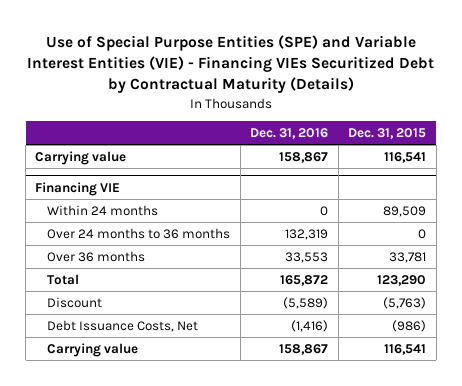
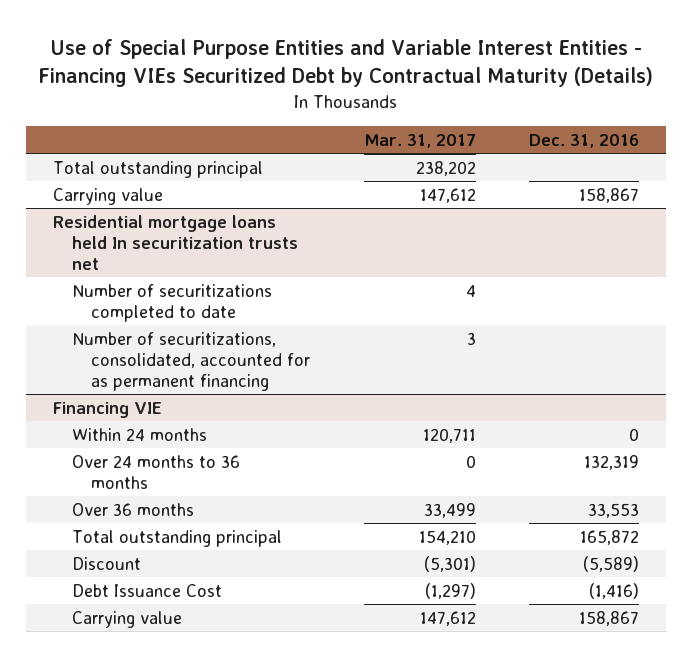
[26,34,434,94] Use of Special Purpose Entities (SPE) and Variable Interest Entities (VIE) - Financing VIEs Securitized Debt by Contractual Maturity (Details) -> [38,38,654,88] Use of Special Purpose Entities and Variable Interest Entities - Financing VIEs Securitized Debt by Contractual Maturity (Details)
[348,128,427,140] Dec. 31, 2015 -> none
none -> [363,133,476,148] Mar. 31, 2017
none -> [53,160,264,178] Total outstanding principal
none -> [53,214,299,270] Residential mortgage loans held In securitization trusts net
none -> [72,283,273,322] Number of securitizations completed to date
none -> [72,331,311,391] Number of securitizations, consolidated, accounted for as permanent financing
[47,273,80,285] Total -> [72,529,283,547] Total outstanding principal
[47,319,199,332] Debt Issuance Costs, Net -> [72,583,223,597] Debt Issuance Cost

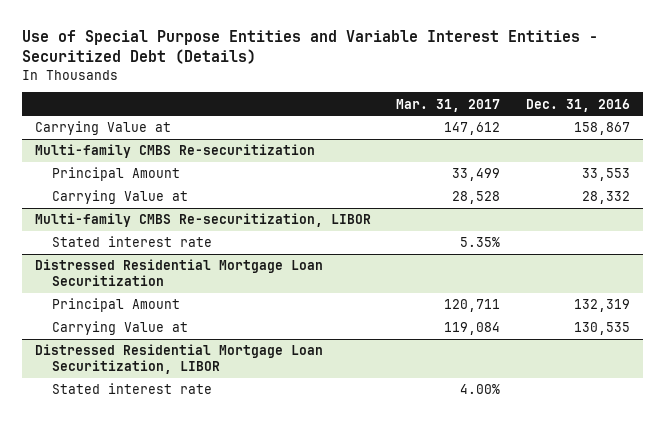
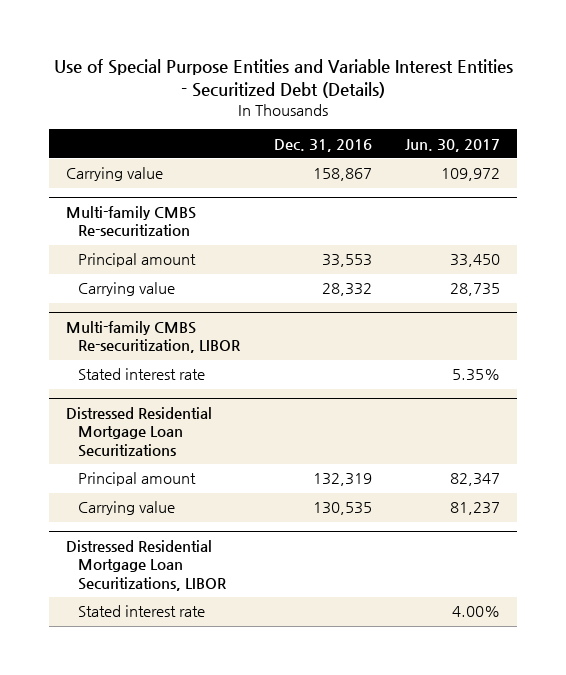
[396,98,501,112] Mar. 31, 2017 -> none
none -> [405,138,501,152] Jun. 30, 2017
[34,121,171,136] Carrying Value at -> [65,167,163,182] Carrying value
[51,167,180,182] Principal Amount -> [78,253,197,268] Principal amount
[51,190,188,205] Carrying Value at -> [78,282,176,297] Carrying value
[34,259,323,287] Distressed Residential Mortgage Loan Securitization -> [65,406,212,457] Distressed Residential Mortgage Loan Securitizations
[51,298,180,313] Principal Amount -> [78,472,197,487] Principal amount
[51,321,188,336] Carrying Value at -> [78,501,176,516] Carrying value
[34,344,323,375] Distressed Residential Mortgage Loan Securitization, LIBOR -> [65,539,228,591] Distressed Residential Mortgage Loan Securitizations, LIBOR

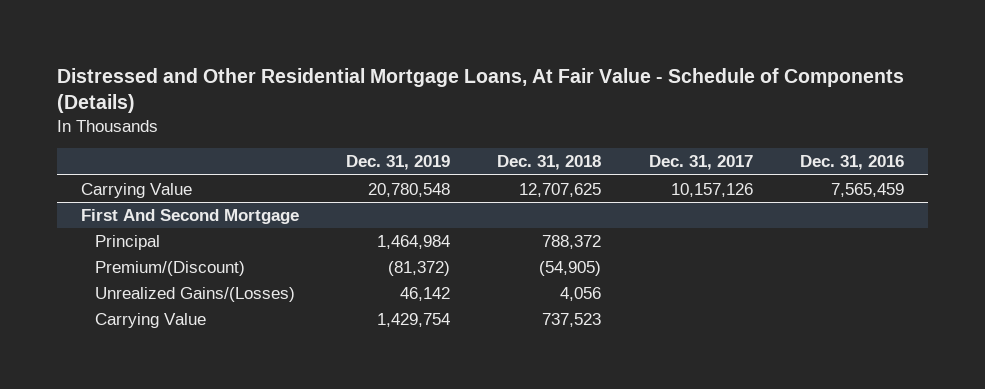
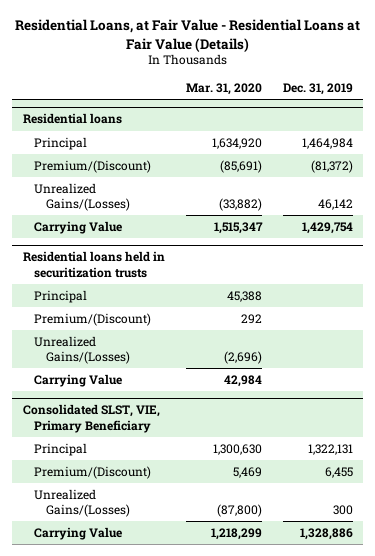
[56,67,904,114] Distressed and Other Residential Mortgage Loans, At Fair Value - Schedule of Components (Details) -> [14,19,360,52] Residential Loans, at Fair Value - Residential Loans at Fair Value (Details)
[497,155,602,171] Dec. 31, 2018 -> none
[648,155,753,171] Dec. 31, 2017 -> none
[800,155,905,171] Dec. 31, 2016 -> none
none -> [185,83,262,96] Mar. 31, 2020
[80,183,192,199] Carrying Value -> none
[80,209,299,225] First And Second Mortgage -> none
none -> [22,113,122,125] Residential loans
none -> [22,251,165,278] Residential loans held in securitization trusts
none -> [34,289,88,303] Principal
none -> [34,312,152,326] Premium/(Discount)
none -> [34,335,130,364] Unrealized Gains/(Losses)
none -> [34,373,123,387] Carrying Value
none -> [22,404,160,433] Consolidated SLST, VIE, Primary Beneficiary
none -> [34,442,88,456] Principal
none -> [34,465,152,479] Premium/(Discount)
none -> [34,488,130,517] Unrealized Gains/(Losses)
none -> [34,526,123,540] Carrying Value

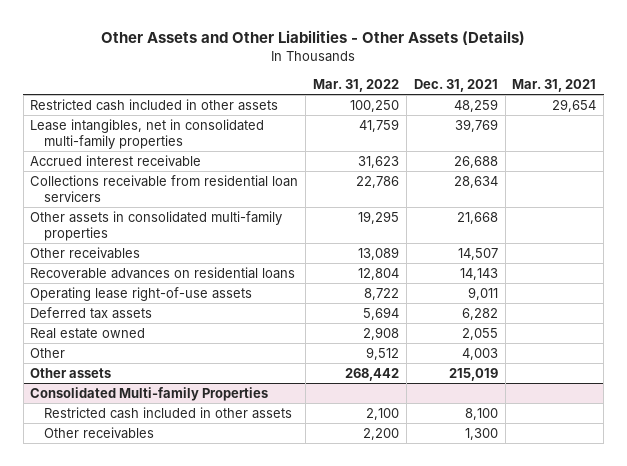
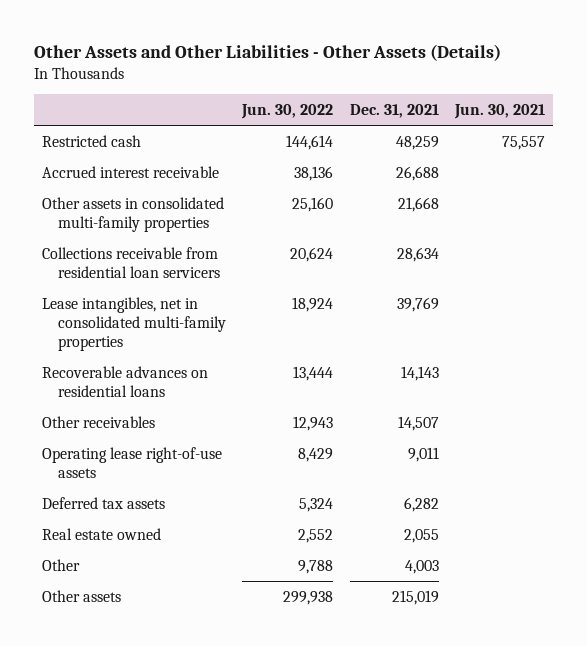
[313,79,400,93] Mar. 31, 2022 -> none
[512,79,597,93] Mar. 31, 2021 -> none
none -> [241,104,334,120] Jun. 30, 2022
none -> [453,104,545,120] Jun. 30, 2021
[30,98,279,111] Restricted cash included in other assets -> [41,134,141,147] Restricted cash
[30,174,299,202] Collections receivable from residential loan servicers -> [41,246,221,278] Collections receivable from residential loan servicers
[30,118,265,149] Lease intangibles, net in consolidated multi-family properties -> [41,296,227,351] Lease intangibles, net in consolidated multi-family properties
[30,246,141,259] Other receivables -> [41,415,155,428] Other receivables
[30,386,269,401] Consolidated Multi-family Properties -> none
[43,406,292,419] Restricted cash included in other assets -> none
[43,426,154,439] Other receivables -> none

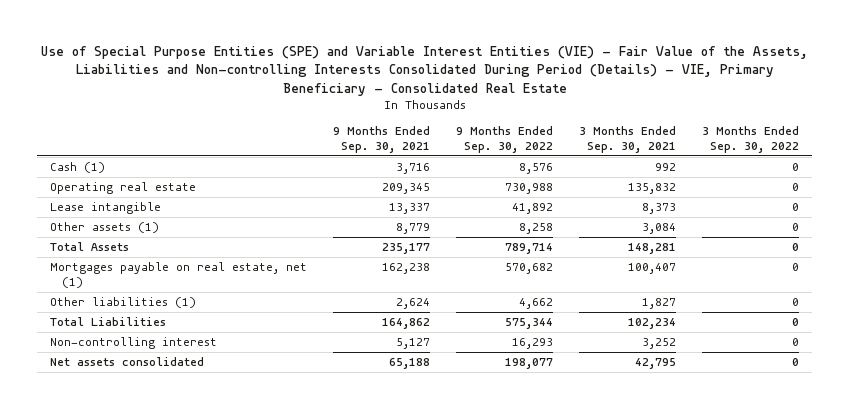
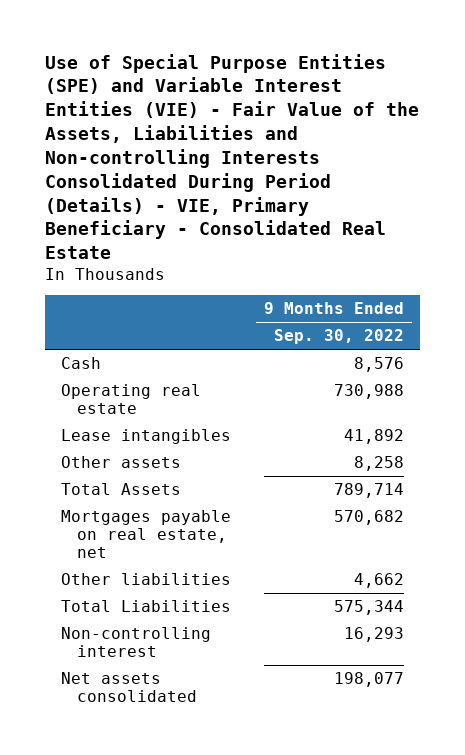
[333,125,431,153] 9 Months Ended Sep. 30, 2021 -> none
[579,125,677,153] 3 Months Ended Sep. 30, 2021 -> none
[701,125,799,153] 3 Months Ended Sep. 30, 2022 -> none
[50,162,106,174] Cash (1) -> [61,357,102,370] Cash
[50,202,162,215] Lease intangible -> [61,429,232,445] Lease intangibles
[50,222,160,234] Other assets (1) -> [61,456,182,469] Other assets
[50,262,308,289] Mortgages payable on real estate, net (1) -> [61,510,232,558] Mortgages payable on real estate, net
[50,297,197,309] Other liabilities (1) -> [61,573,232,586] Other liabilities

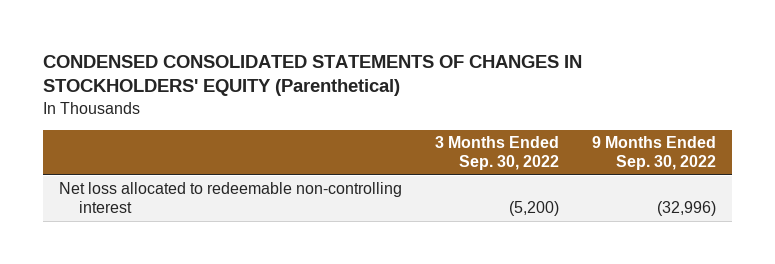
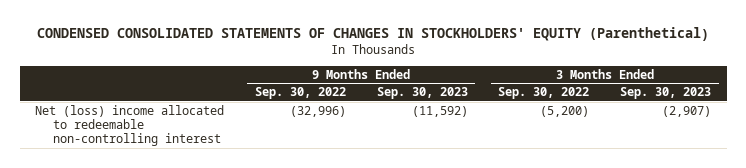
none -> [376,87,468,100] Sep. 30, 2023
none -> [620,87,712,100] Sep. 30, 2023
[59,182,403,214] Net loss allocated to redeemable non-controlling interest -> [35,104,225,147] Net (loss) income allocated to redeemable non-controlling interest

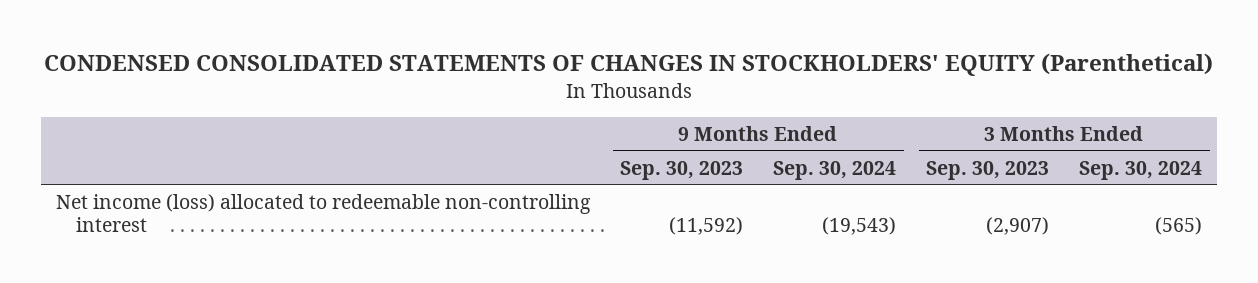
[254,87,346,100] Sep. 30, 2022 -> none
[498,87,590,100] Sep. 30, 2022 -> none
none -> [773,160,897,180] Sep. 30, 2024
none -> [1079,160,1203,180] Sep. 30, 2024
[35,104,225,147] Net (loss) income allocated to redeemable non-controlling interest -> [56,193,592,233] Net income (loss) allocated to redeemable non-controlling interest

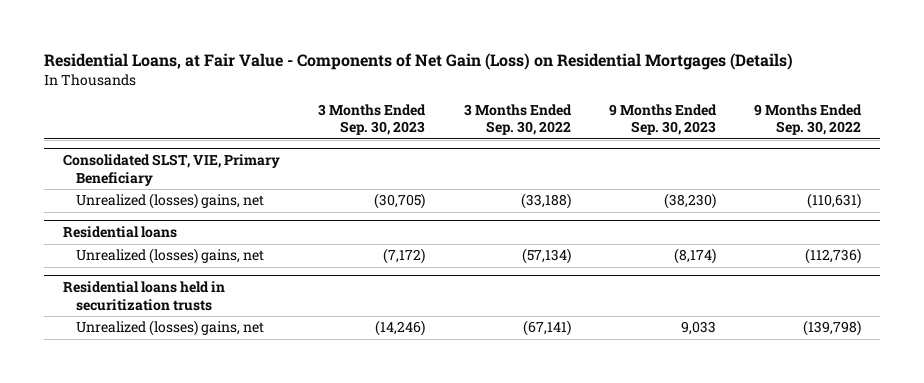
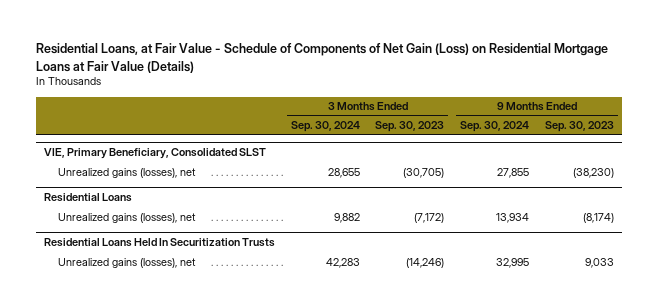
[43,52,793,70] Residential Loans, at Fair Value - Components of Net Gain (Loss) on Residential Mortgages (Details) -> [36,43,609,73] Residential Loans, at Fair Value - Schedule of Components of Net Gain (Loss) on Residential Mortgage Loans at Fair Value (Details)
[463,103,572,136] 3 Months Ended Sep. 30, 2022 -> none
[754,103,863,136] 9 Months Ended Sep. 30, 2022 -> none
none -> [290,121,360,133] Sep. 30, 2024
none -> [460,121,530,133] Sep. 30, 2024
[63,154,281,186] Consolidated SLST, VIE, Primary Beneficiary -> [44,148,267,160] VIE, Primary Beneficiary, Consolidated SLST
[75,193,264,210] Unrealized (losses) gains, net -> [57,167,196,178] Unrealized gains (losses), net
[63,226,178,239] Residential loans -> [44,193,133,203] Residential Loans
[75,248,264,265] Unrealized (losses) gains, net -> [57,212,196,223] Unrealized gains (losses), net
[63,281,226,311] Residential loans held in securitization trusts -> [44,238,276,248] Residential Loans Held In Securitization Trusts
[75,320,264,337] Unrealized (losses) gains, net -> [57,257,196,268] Unrealized gains (losses), net

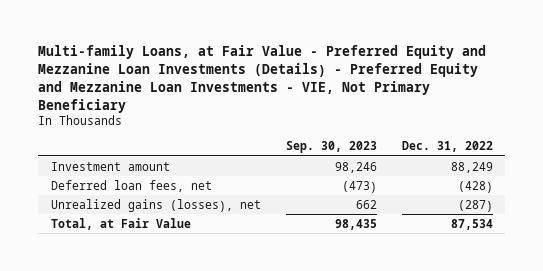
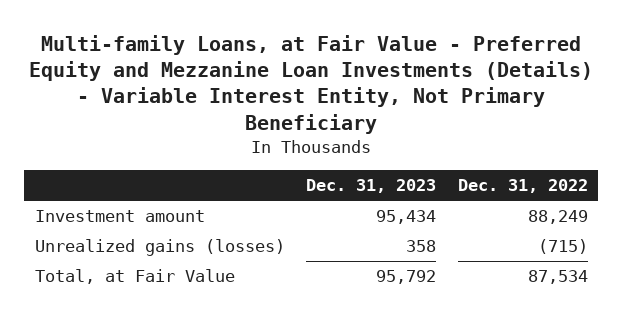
[38,45,487,113] Multi-family Loans, at Fair Value - Preferred Equity and Mezzanine Loan Investments (Details) - Preferred Equity and Mezzanine Loan Investments - VIE, Not Primary Beneficiary -> [29,34,594,134] Multi-family Loans, at Fair Value - Preferred Equity and Mezzanine Loan Investments (Details) - Variable Interest Entity, Not Primary Beneficiary
[285,141,377,154] Sep. 30, 2023 -> none
none -> [306,179,437,194] Dec. 31, 2023
[50,179,212,192] Deferred loan fees, net -> none
[50,198,261,212] Unrealized gains (losses), net -> [34,239,285,257] Unrealized gains (losses)
[457,199,493,212] (287) -> [537,239,588,255] (715)

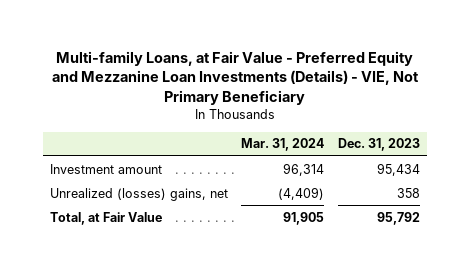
[29,34,594,134] Multi-family Loans, at Fair Value - Preferred Equity and Mezzanine Loan Investments (Details) - Variable Interest Entity, Not Primary Beneficiary -> [51,50,419,105] Multi-family Loans, at Fair Value - Preferred Equity and Mezzanine Loan Investments (Details) - VIE, Not Primary Beneficiary
[457,179,588,194] Dec. 31, 2022 -> none
none -> [241,138,325,152] Mar. 31, 2024
[34,239,285,257] Unrealized gains (losses) -> [49,187,228,201] Unrealized (losses) gains, net

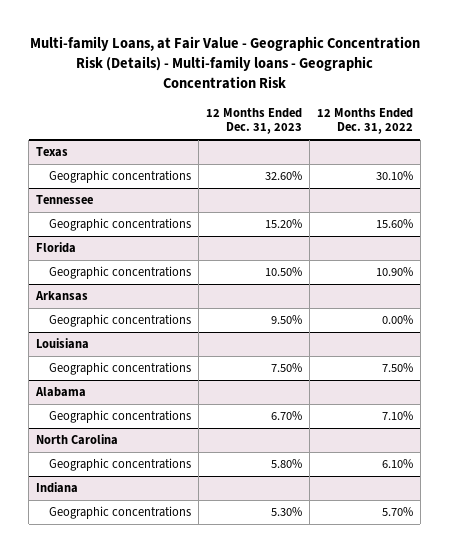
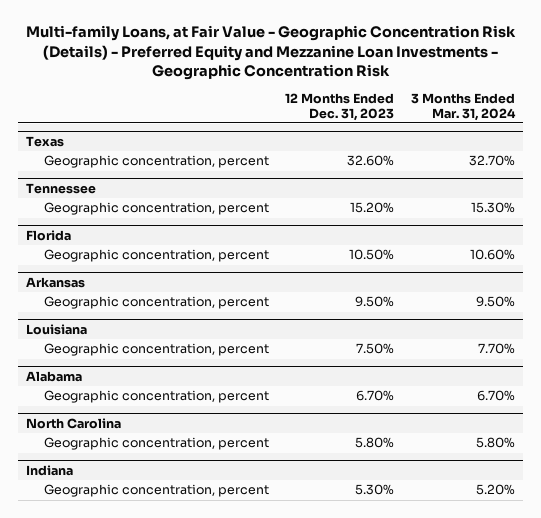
[29,36,420,89] Multi-family Loans, at Fair Value - Geographic Concentration Risk (Details) - Multi-family loans - Geographic Concentration Risk -> [25,25,516,81] Multi-family Loans, at Fair Value - Geographic Concentration Risk (Details) - Preferred Equity and Mezzanine Loan Investments - Geographic Concentration Risk
[316,107,413,135] 12 Months Ended Dec. 31, 2022 -> none
none -> [410,93,516,121] 3 Months Ended Mar. 31, 2024
[48,170,191,184] Geographic concentrations -> [43,155,269,169] Geographic concentration, percent
[48,218,191,232] Geographic concentrations -> [43,202,269,216] Geographic concentration, percent
[48,266,191,280] Geographic concentrations -> [43,249,269,263] Geographic concentration, percent
[48,314,191,328] Geographic concentrations -> [43,296,269,310] Geographic concentration, percent
[48,362,191,376] Geographic concentrations -> [43,343,269,357] Geographic concentration, percent
[48,410,191,424] Geographic concentrations -> [43,390,269,404] Geographic concentration, percent
[48,458,191,472] Geographic concentrations -> [43,437,269,451] Geographic concentration, percent
[48,506,191,520] Geographic concentrations -> [43,484,269,498] Geographic concentration, percent

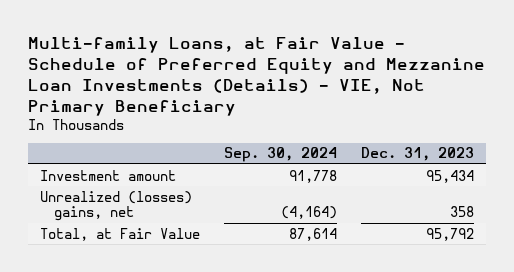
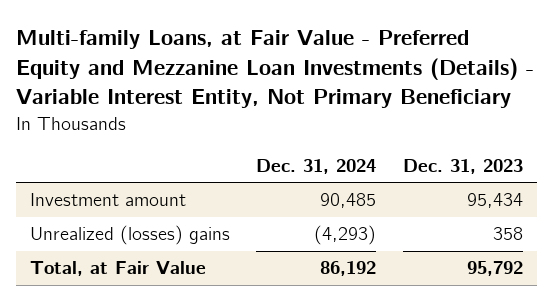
[28,37,486,116] Multi-family Loans, at Fair Value - Schedule of Preferred Equity and Mezzanine Loan Investments (Details) - VIE, Not Primary Beneficiary -> [16,30,535,109] Multi-family Loans, at Fair Value - Preferred Equity and Mezzanine Loan Investments (Details) - Variable Interest Entity, Not Primary Beneficiary
[224,147,338,163] Sep. 30, 2024 -> none
none -> [256,158,377,174] Dec. 31, 2024
[40,190,193,222] Unrealized (losses) gains, net -> [29,225,230,246] Unrealized (losses) gains

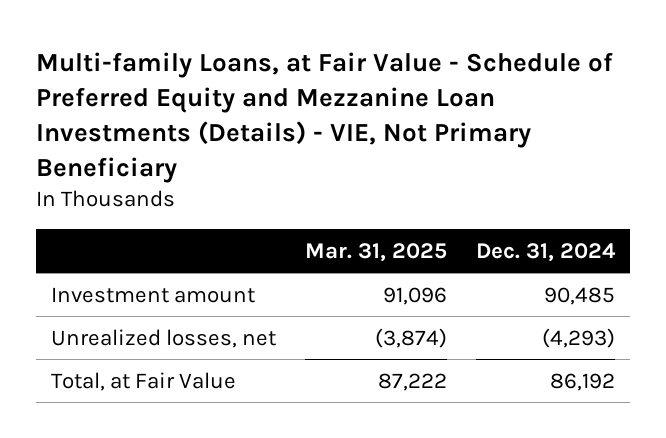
[16,30,535,109] Multi-family Loans, at Fair Value - Preferred Equity and Mezzanine Loan Investments (Details) - Variable Interest Entity, Not Primary Beneficiary -> [36,52,614,184] Multi-family Loans, at Fair Value - Schedule of Preferred Equity and Mezzanine Loan Investments (Details) - VIE, Not Primary Beneficiary
[403,158,524,174] Dec. 31, 2023 -> none
none -> [304,242,447,262] Mar. 31, 2025
[29,225,230,246] Unrealized (losses) gains -> [50,328,276,348] Unrealized losses, net

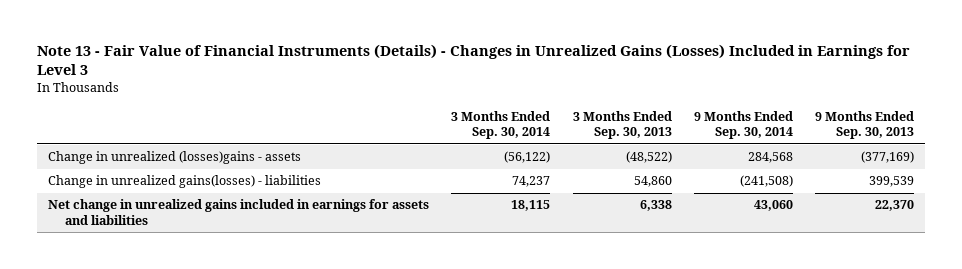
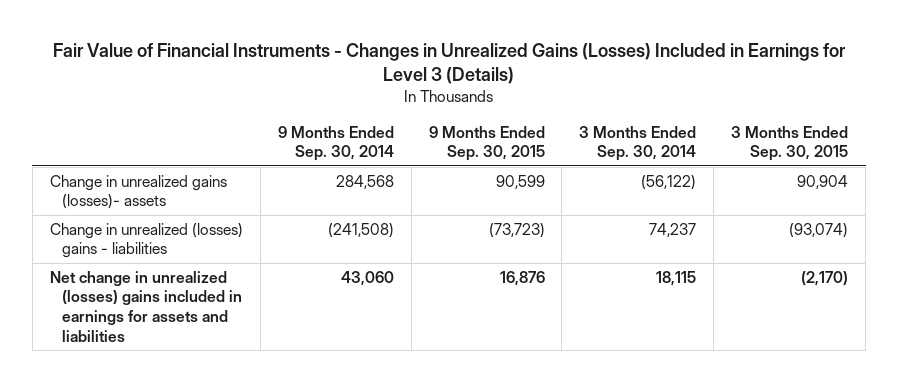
[36,44,910,76] Note 13 - Fair Value of Financial Instruments (Details) - Changes in Unrealized Gains (Losses) Included in Earnings for Level 3 -> [53,42,847,85] Fair Value of Financial Instruments - Changes in Unrealized Gains (Losses) Included in Earnings for Level 3 (Details)
[572,110,672,140] 3 Months Ended Sep. 30, 2013 -> none
[815,110,915,140] 9 Months Ended Sep. 30, 2013 -> none
none -> [428,125,545,162] 9 Months Ended Sep. 30, 2015
none -> [731,125,849,162] 3 Months Ended Sep. 30, 2015
[47,151,301,165] Change in unrealized (losses)gains - assets -> [49,174,227,210] Change in unrealized gains (losses)- assets
[47,175,321,189] Change in unrealized gains(losses) - liabilities -> [49,222,243,259] Change in unrealized (losses) gains - liabilities
[47,199,429,225] Net change in unrealized gains included in earnings for assets and liabilities -> [49,270,242,343] Net change in unrealized (losses) gains included in earnings for assets and liabilities

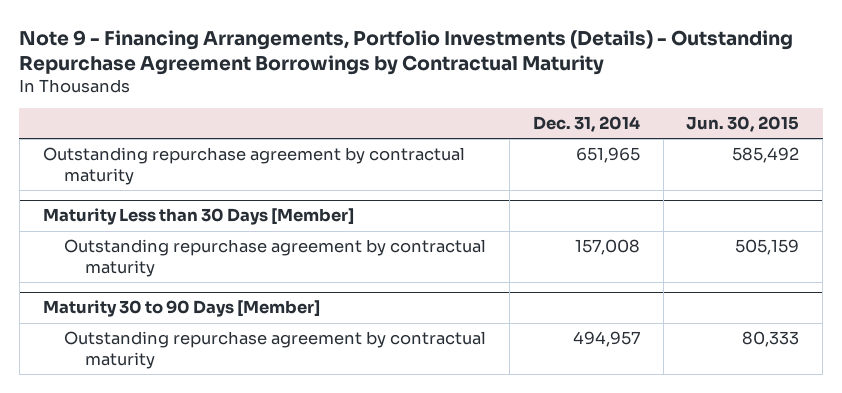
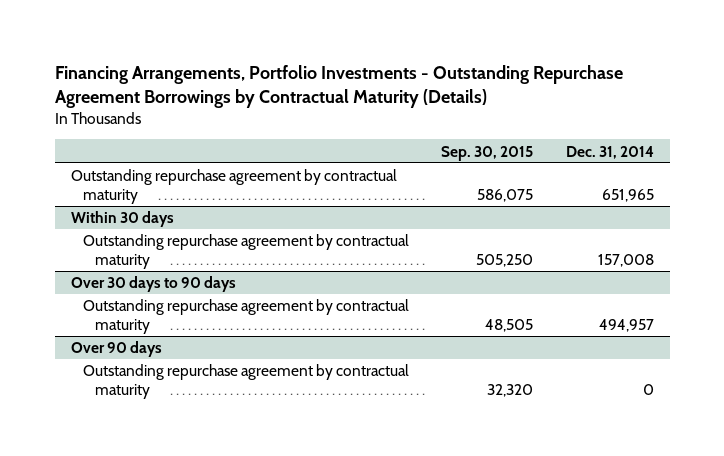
[19,29,794,75] Note 9 - Financing Arrangements, Portfolio Investments (Details) - Outstanding Repurchase Agreement Borrowings by Contractual Maturity -> [54,64,623,108] Financing Arrangements, Portfolio Investments - Outstanding Repurchase Agreement Borrowings by Contractual Maturity (Details)
[686,116,800,133] Jun. 30, 2015 -> none
none -> [441,145,534,161] Sep. 30, 2015
[42,208,354,226] Maturity Less than 30 Days [Member] -> [70,211,174,228] Within 30 days
[42,300,320,318] Maturity 30 to 90 Days [Member] -> [70,276,236,293] Over 30 days to 90 days
none -> [70,341,162,358] Over 90 days
none -> [82,364,409,400] Outstanding repurchase agreement by contractual maturity

